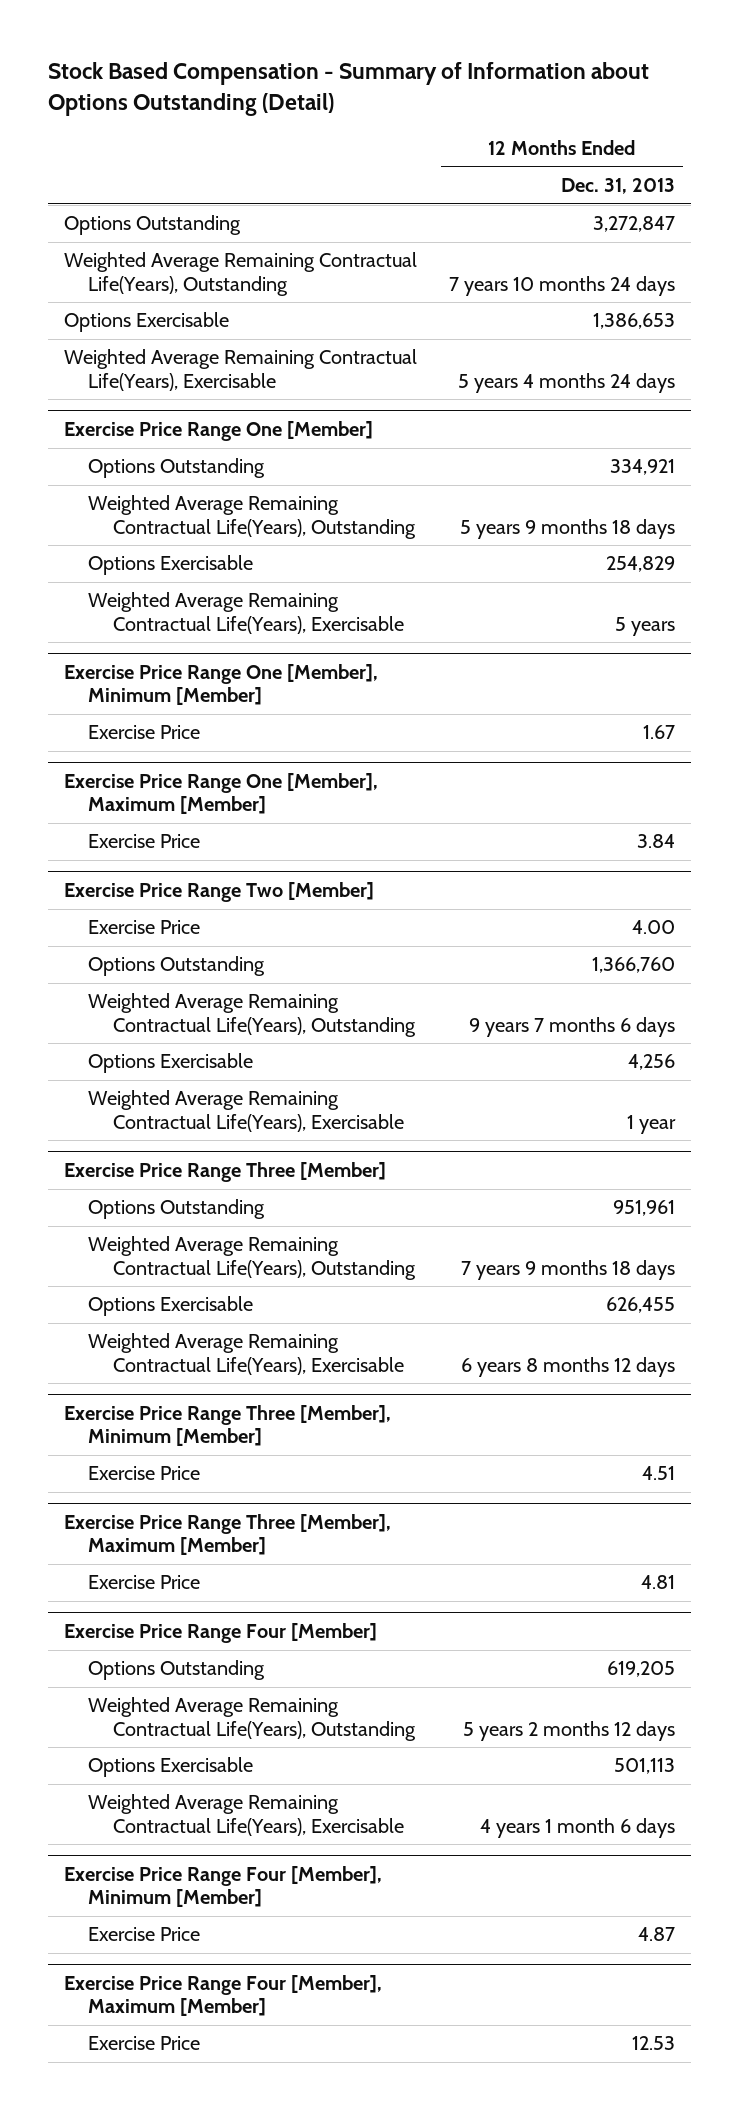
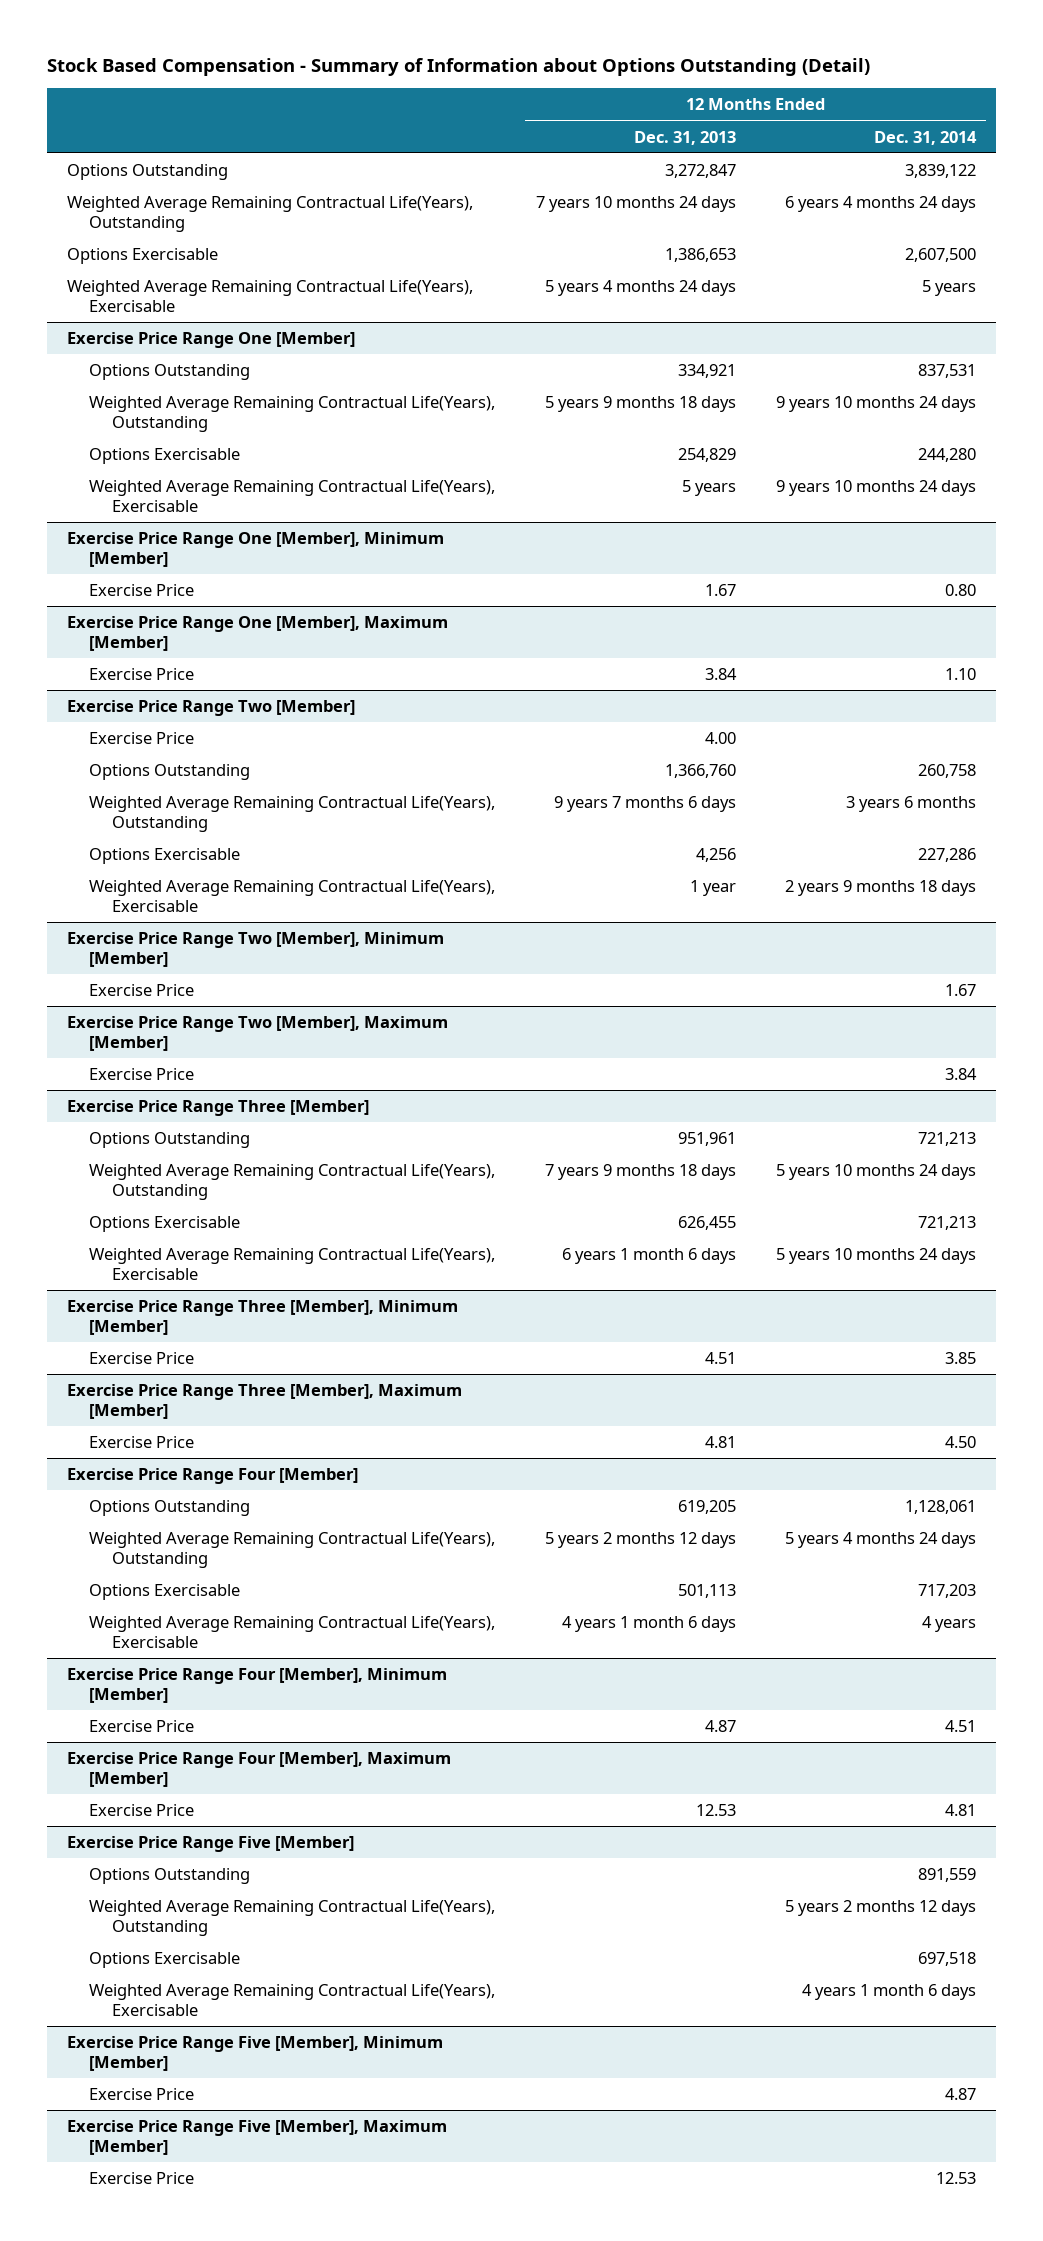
none -> [873,130,977,145] Dec. 31, 2014
none -> [66,931,444,967] Exercise Price Range Two [Member], Minimum [Member]
none -> [89,983,195,996] Exercise Price
none -> [66,1015,448,1051] Exercise Price Range Two [Member], Maximum [Member]
none -> [89,1067,195,1080] Exercise Price
[461,1356,676,1377] 6 years 8 months 12 days -> [561,1247,736,1264] 6 years 1 month 6 days
none -> [66,1835,354,1852] Exercise Price Range Five [Member]
none -> [89,1867,251,1884] Options Outstanding
none -> [89,1899,496,1936] Weighted Average Remaining Contractual Life(Years), Outstanding
none -> [89,1951,241,1968] Options Exercisable
none -> [89,1983,496,2016] Weighted Average Remaining Contractual Life(Years), Exercisable
none -> [66,2035,443,2071] Exercise Price Range Five [Member], Minimum [Member]
none -> [89,2087,195,2100] Exercise Price
none -> [66,2119,447,2155] Exercise Price Range Five [Member], Maximum [Member]
none -> [89,2171,195,2184] Exercise Price

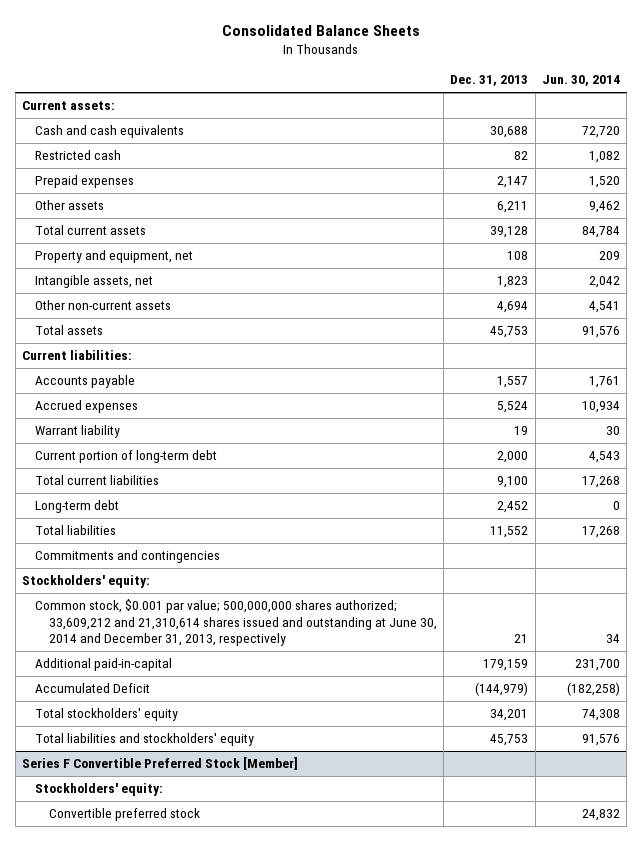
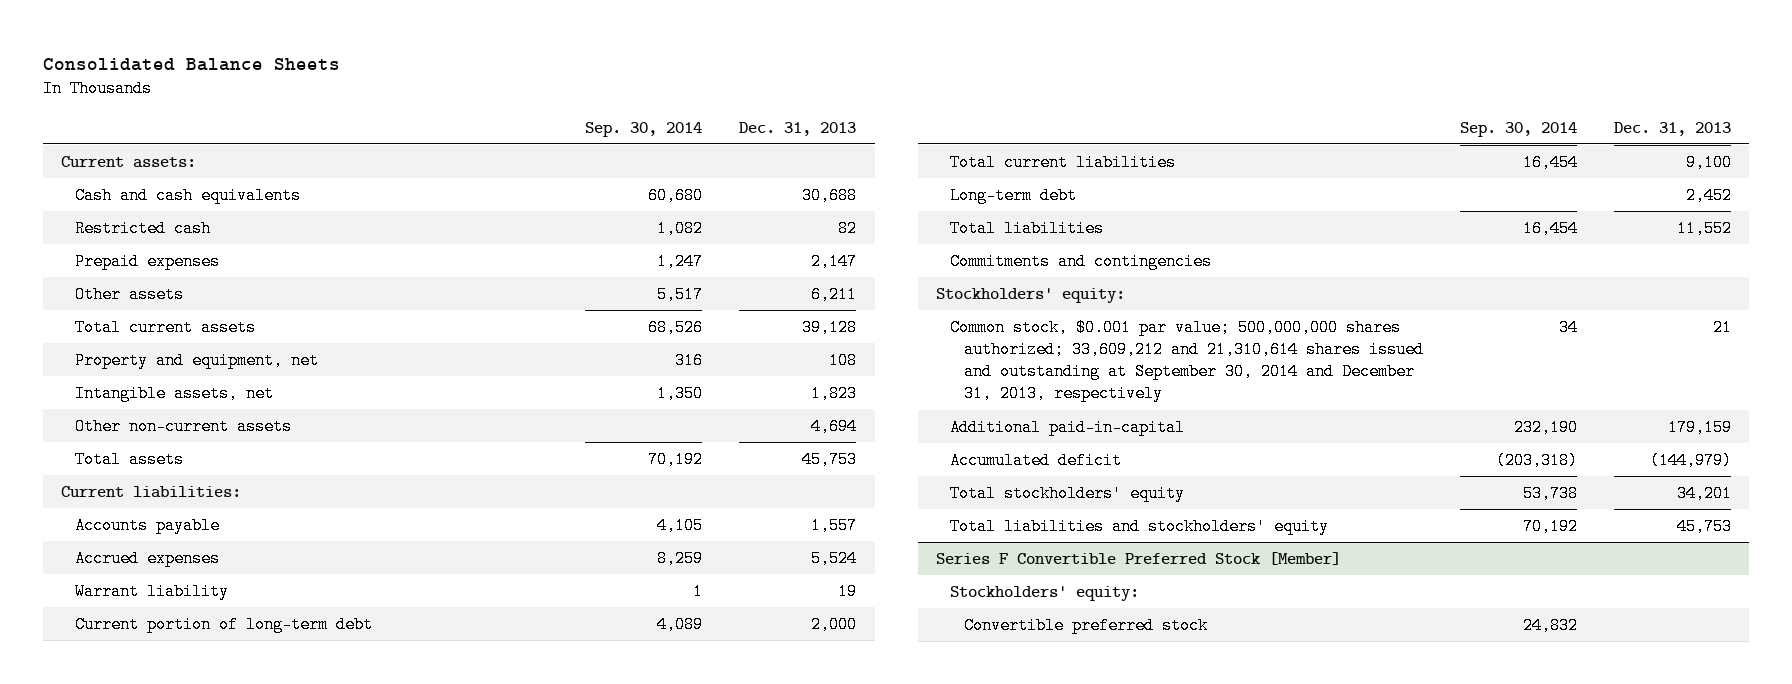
[541,75,620,87] Jun. 30, 2014 -> none
none -> [585,121,703,137] Sep. 30, 2014
[35,599,437,646] Common stock, $0.001 par value; 500,000,000 shares authorized; 33,609,212 and 21,310,614 shares issued and outstanding at June 30, 2014 and December 31, 2013, respectively -> [950,318,1425,403] Common stock, $0.001 par value; 500,000,000 shares authorized; 33,609,212 and 21,310,614 shares issued and outstanding at September 30, 2014 and December 31, 2013, respectively
[35,683,151,694] Accumulated Deficit -> [950,451,1123,469] Accumulated deficit

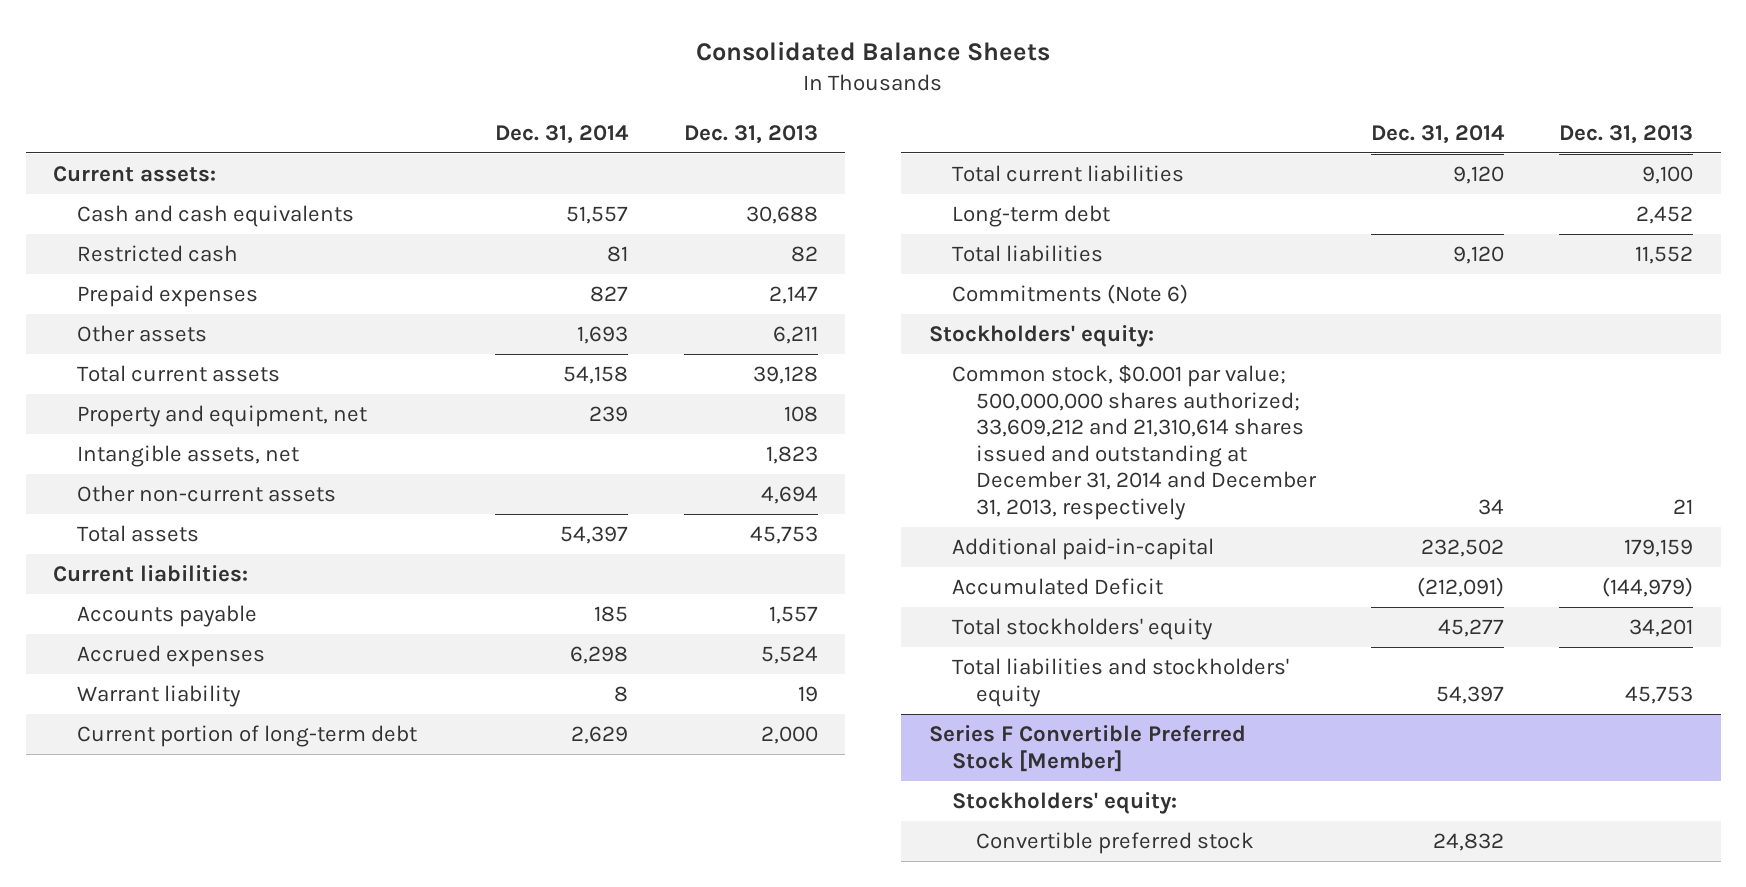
[585,121,703,137] Sep. 30, 2014 -> none
none -> [495,124,630,144] Dec. 31, 2014
[950,252,1213,270] Commitments and contingencies -> [952,284,1189,305] Commitments (Note 6)
[950,318,1425,403] Common stock, $0.001 par value; 500,000,000 shares authorized; 33,609,212 and 21,310,614 shares issued and outstanding at September 30, 2014 and December 31, 2013, respectively -> [952,365,1317,520] Common stock, $0.001 par value; 500,000,000 shares authorized; 33,609,212 and 21,310,614 shares issued and outstanding at December 31, 2014 and December 31, 2013, respectively
[950,451,1123,469] Accumulated deficit -> [952,578,1164,596] Accumulated Deficit

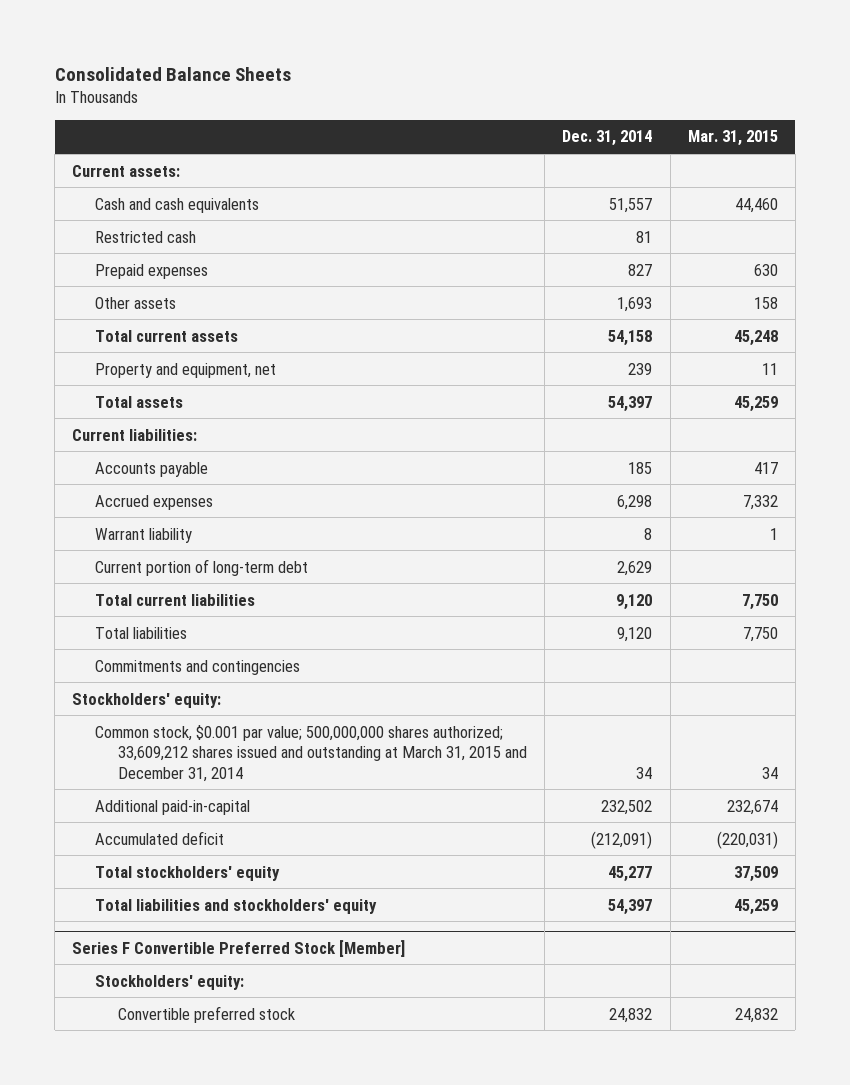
[683,124,818,144] Dec. 31, 2013 -> none
none -> [687,130,778,147] Mar. 31, 2015
[76,445,299,468] Intangible assets, net -> none
[76,485,336,503] Other non-current assets -> none
[952,205,1111,228] Long-term debt -> none
[952,284,1189,305] Commitments (Note 6) -> [95,659,301,675] Commitments and contingencies
[952,365,1317,520] Common stock, $0.001 par value; 500,000,000 shares authorized; 33,609,212 and 21,310,614 shares issued and outstanding at December 31, 2014 and December 31, 2013, respectively -> [95,724,528,782] Common stock, $0.001 par value; 500,000,000 shares authorized; 33,609,212 shares issued and outstanding at March 31, 2015 and December 31, 2014
[952,578,1164,596] Accumulated Deficit -> [95,830,225,845] Accumulated deficit

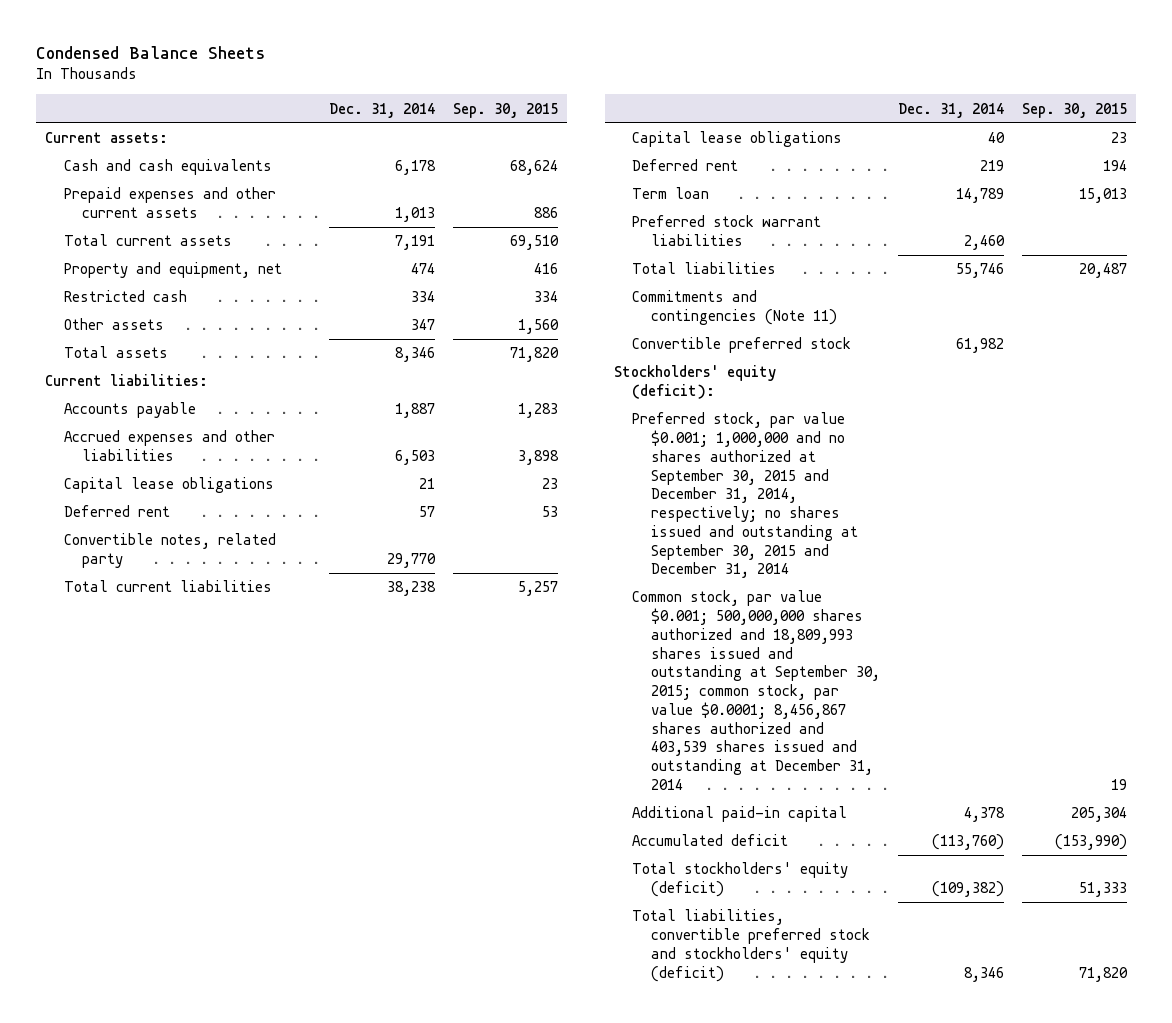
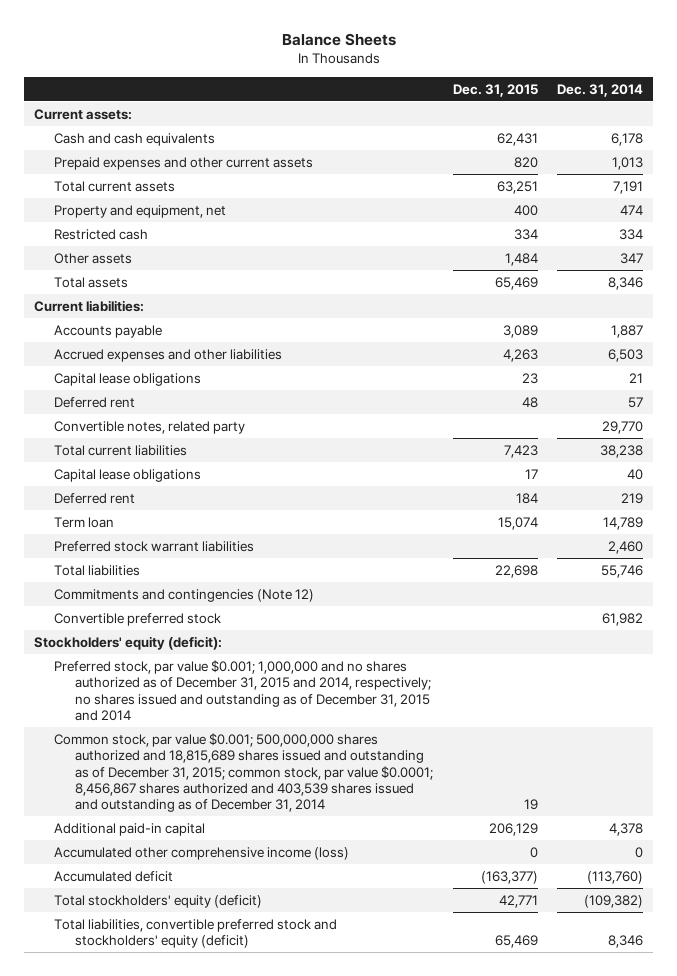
[35,46,265,60] Condensed Balance Sheets -> [281,33,396,47] Balance Sheets
[453,102,559,118] Sep. 30, 2015 -> none
none -> [452,83,538,97] Dec. 31, 2015
[632,290,838,326] Commitments and contingencies (Note 11) -> [54,588,315,602] Commitments and contingencies (Note 12)
[632,412,859,579] Preferred stock, par value $0.001; 1,000,000 and no shares authorized at September 30, 2015 and December 31, 2014, respectively; no shares issued and outstanding at September 30, 2015 and December 31, 2014 -> [54,659,431,721] Preferred stock, par value $0.001; 1,000,000 and no shares authorized as of December 31, 2015 and 2014, respectively; no shares issued and outstanding as of December 31, 2015 and 2014
[632,590,881,790] Common stock, par value $0.001; 500,000,000 shares authorized and 18,809,993 shares issued and outstanding at September 30, 2015; common stock, par value $0.0001; 8,456,867 shares authorized and 403,539 shares issued and outstanding at December 31, 2014 -> [54,732,433,813] Common stock, par value $0.001; 500,000,000 shares authorized and 18,815,689 shares issued and outstanding as of December 31, 2015; common stock, par value $0.0001; 8,456,867 shares authorized and 403,539 shares issued and outstanding as of December 31, 2014
none -> [54,846,350,860] Accumulated other comprehensive income (loss)

